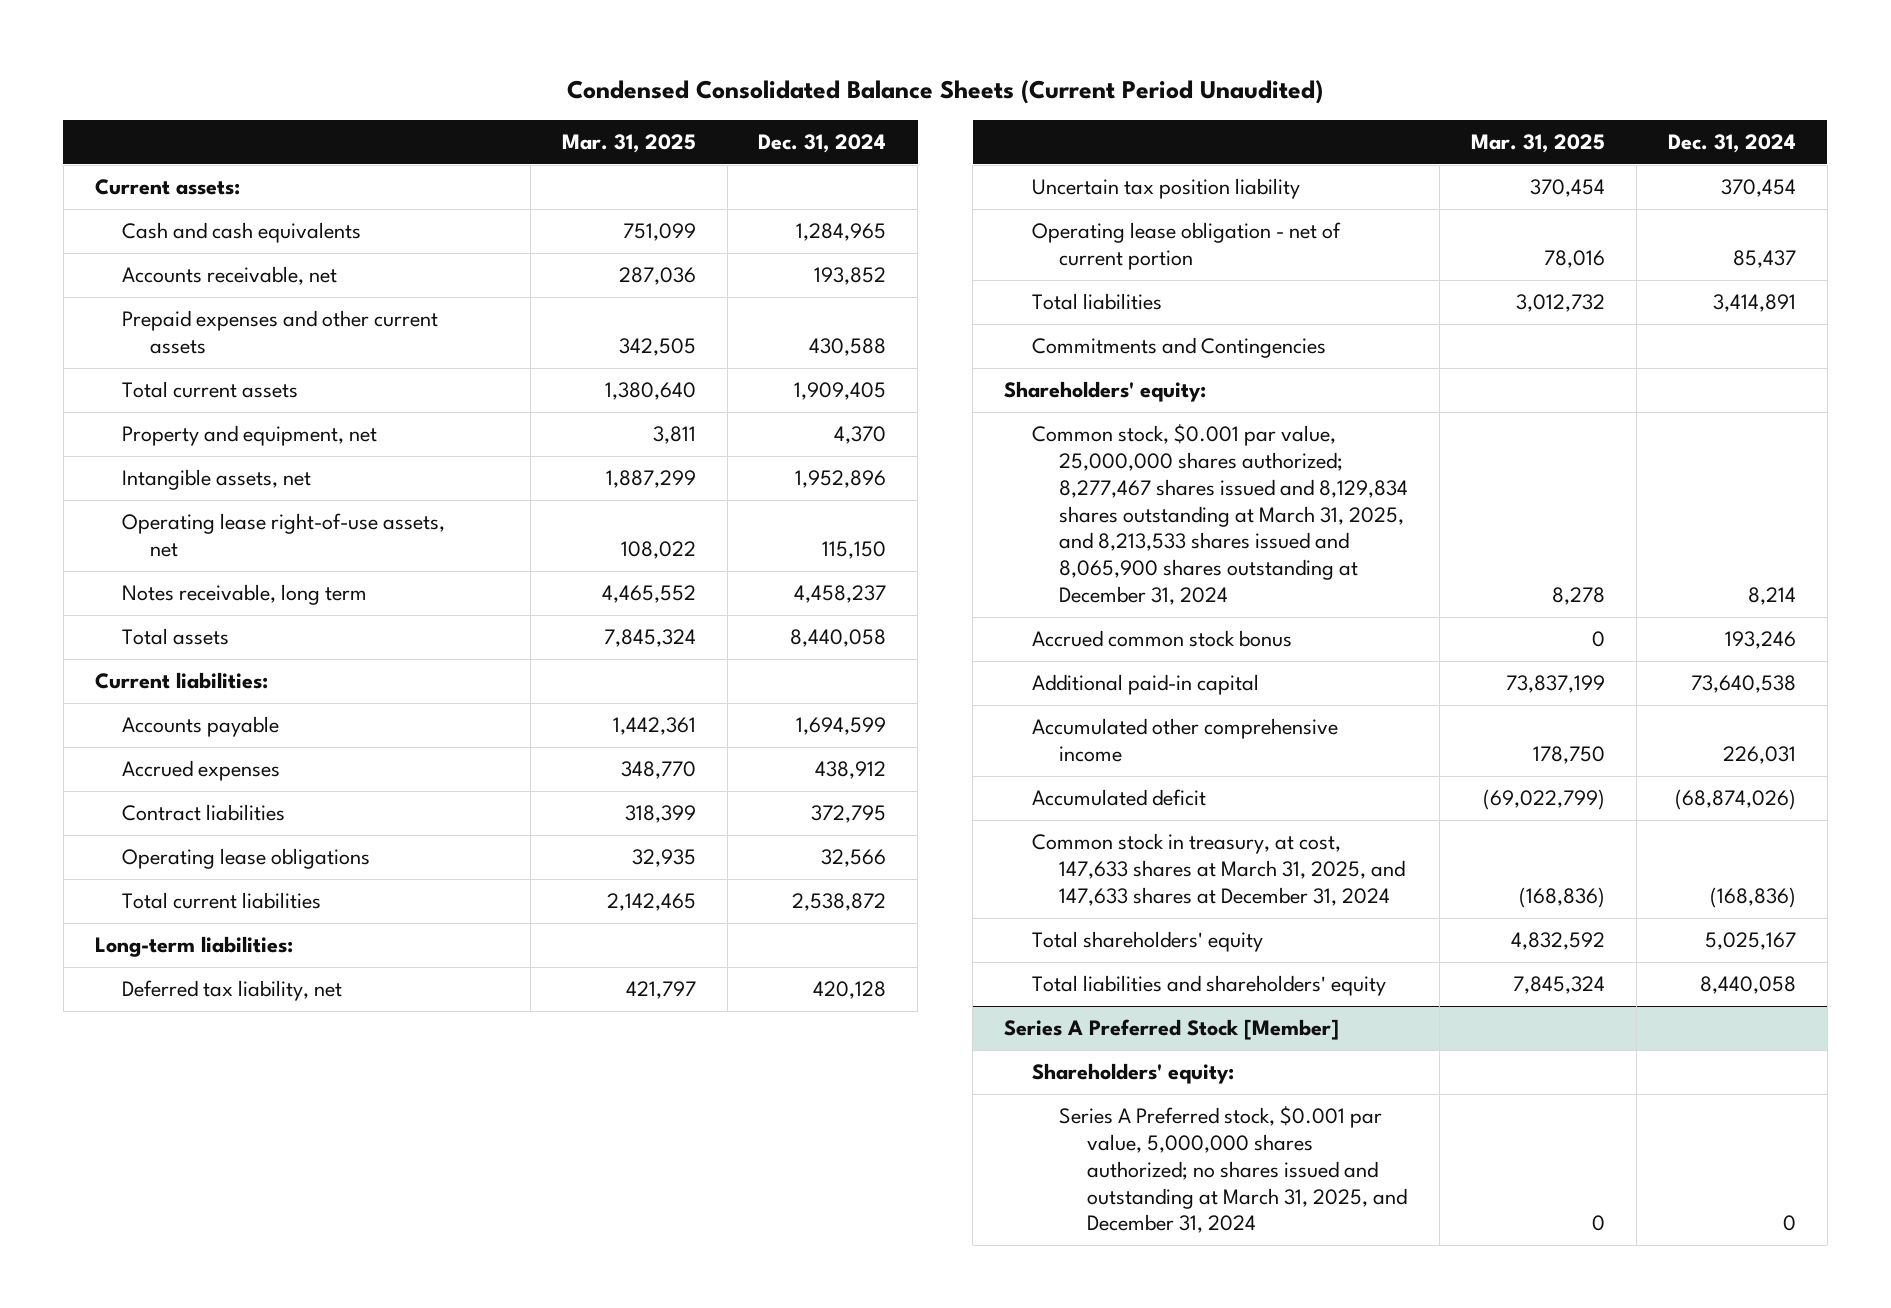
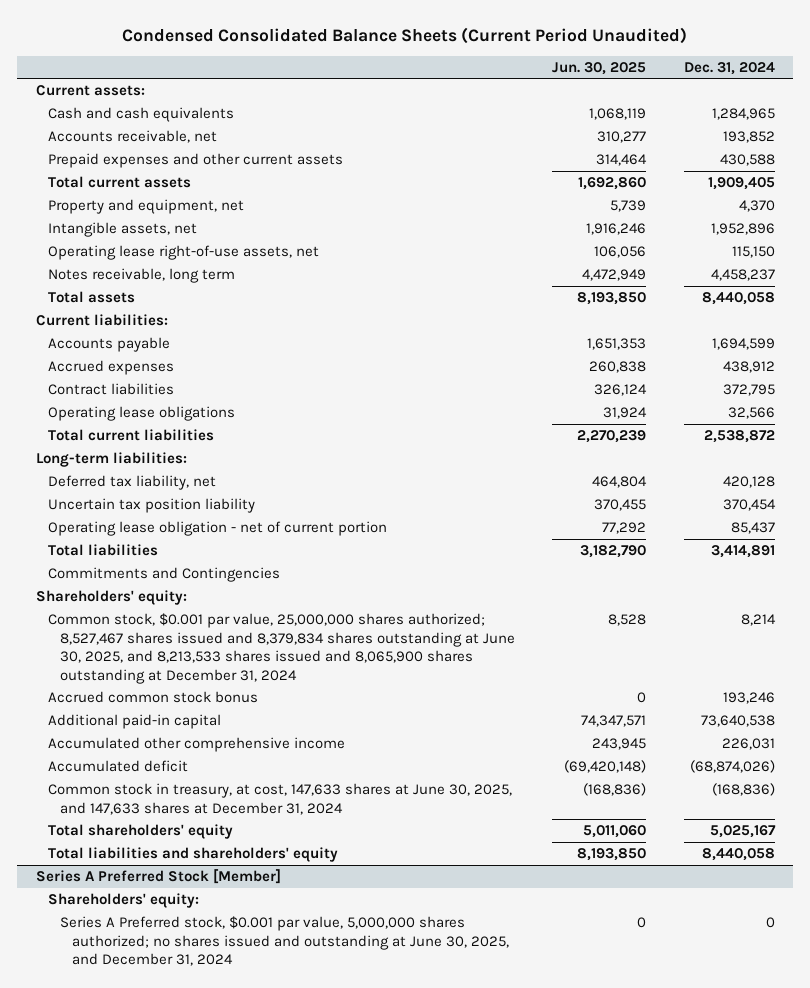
[561,133,696,153] Mar. 31, 2025 -> none
none -> [552,61,647,75] Jun. 30, 2025
[1031,424,1409,605] Common stock, $0.001 par value, 25,000,000 shares authorized; 8,277,467 shares issued and 8,129,834 shares outstanding at March 31, 2025, and 8,213,533 shares issued and 8,065,900 shares outstanding at December 31, 2024 -> [47,613,515,684] Common stock, $0.001 par value, 25,000,000 shares authorized; 8,527,467 shares issued and 8,379,834 shares outstanding at June 30, 2025, and 8,213,533 shares issued and 8,065,900 shares outstanding at December 31, 2024
[1031,833,1406,906] Common stock in treasury, at cost, 147,633 shares at March 31, 2025, and 147,633 shares at December 31, 2024 -> [47,783,512,815] Common stock in treasury, at cost, 147,633 shares at June 30, 2025, and 147,633 shares at December 31, 2024
[1059,1106,1407,1234] Series A Preferred stock, $0.001 par value, 5,000,000 shares authorized; no shares issued and outstanding at March 31, 2025, and December 31, 2024 -> [59,916,509,967] Series A Preferred stock, $0.001 par value, 5,000,000 shares authorized; no shares issued and outstanding at June 30, 2025, and December 31, 2024

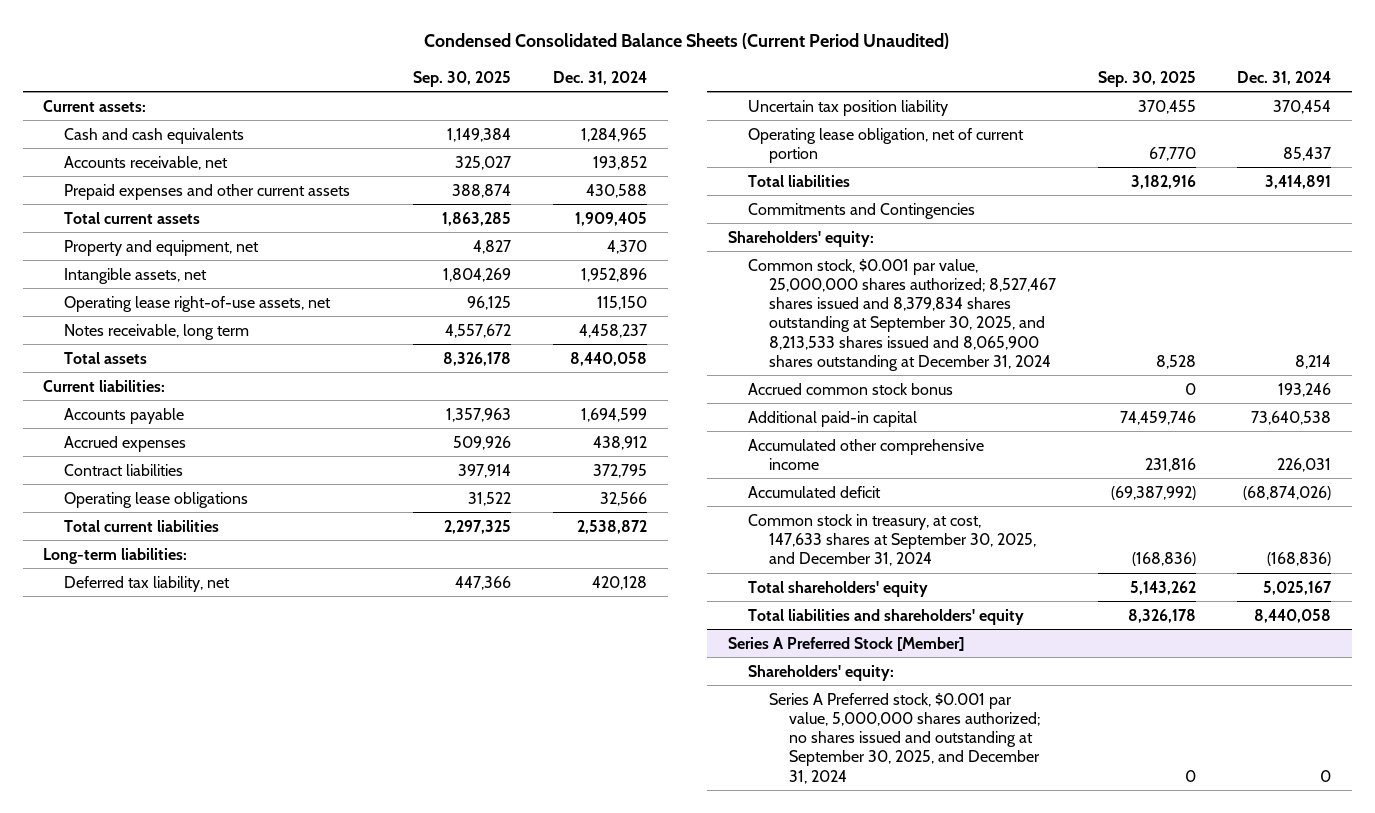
[552,61,647,75] Jun. 30, 2025 -> none
none -> [413,70,512,87] Sep. 30, 2025
[47,521,387,537] Operating lease obligation - net of current portion -> [748,127,1025,163] Operating lease obligation, net of current portion
[47,613,515,684] Common stock, $0.001 par value, 25,000,000 shares authorized; 8,527,467 shares issued and 8,379,834 shares outstanding at June 30, 2025, and 8,213,533 shares issued and 8,065,900 shares outstanding at December 31, 2024 -> [748,258,1056,371] Common stock, $0.001 par value, 25,000,000 shares authorized; 8,527,467 shares issued and 8,379,834 shares outstanding at September 30, 2025, and 8,213,533 shares issued and 8,065,900 shares outstanding at December 31, 2024
[47,783,512,815] Common stock in treasury, at cost, 147,633 shares at June 30, 2025, and 147,633 shares at December 31, 2024 -> [748,513,1036,567] Common stock in treasury, at cost, 147,633 shares at September 30, 2025, and December 31, 2024
[59,916,509,967] Series A Preferred stock, $0.001 par value, 5,000,000 shares authorized; no shares issued and outstanding at June 30, 2025, and December 31, 2024 -> [768,692,1041,784] Series A Preferred stock, $0.001 par value, 5,000,000 shares authorized; no shares issued and outstanding at September 30, 2025, and December 31, 2024

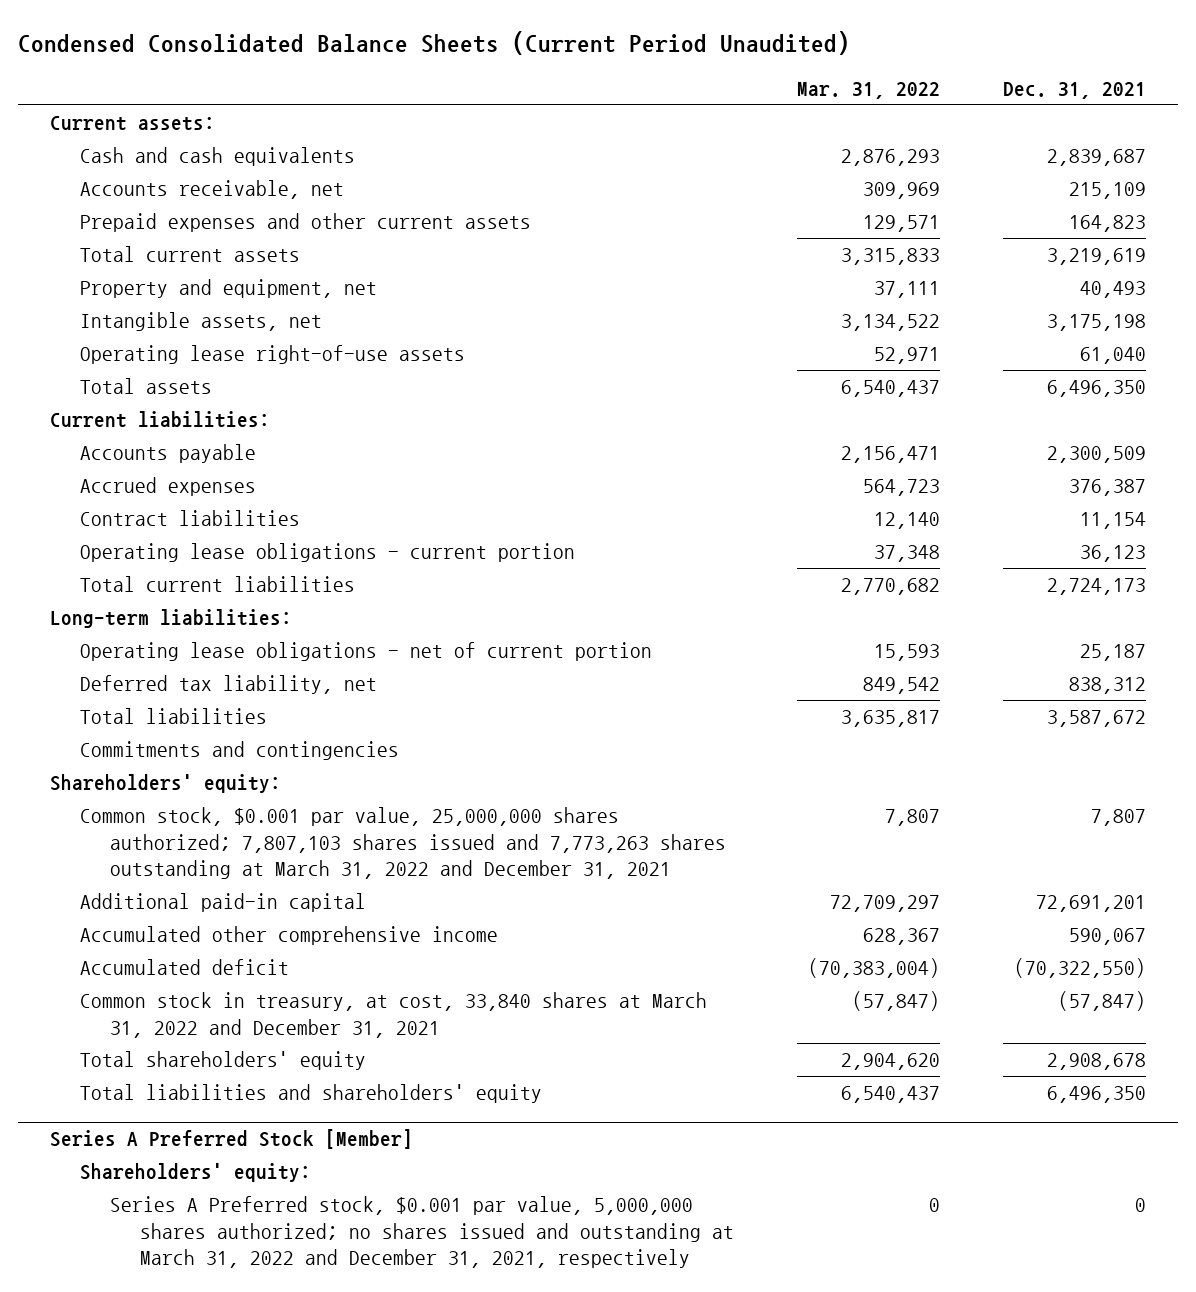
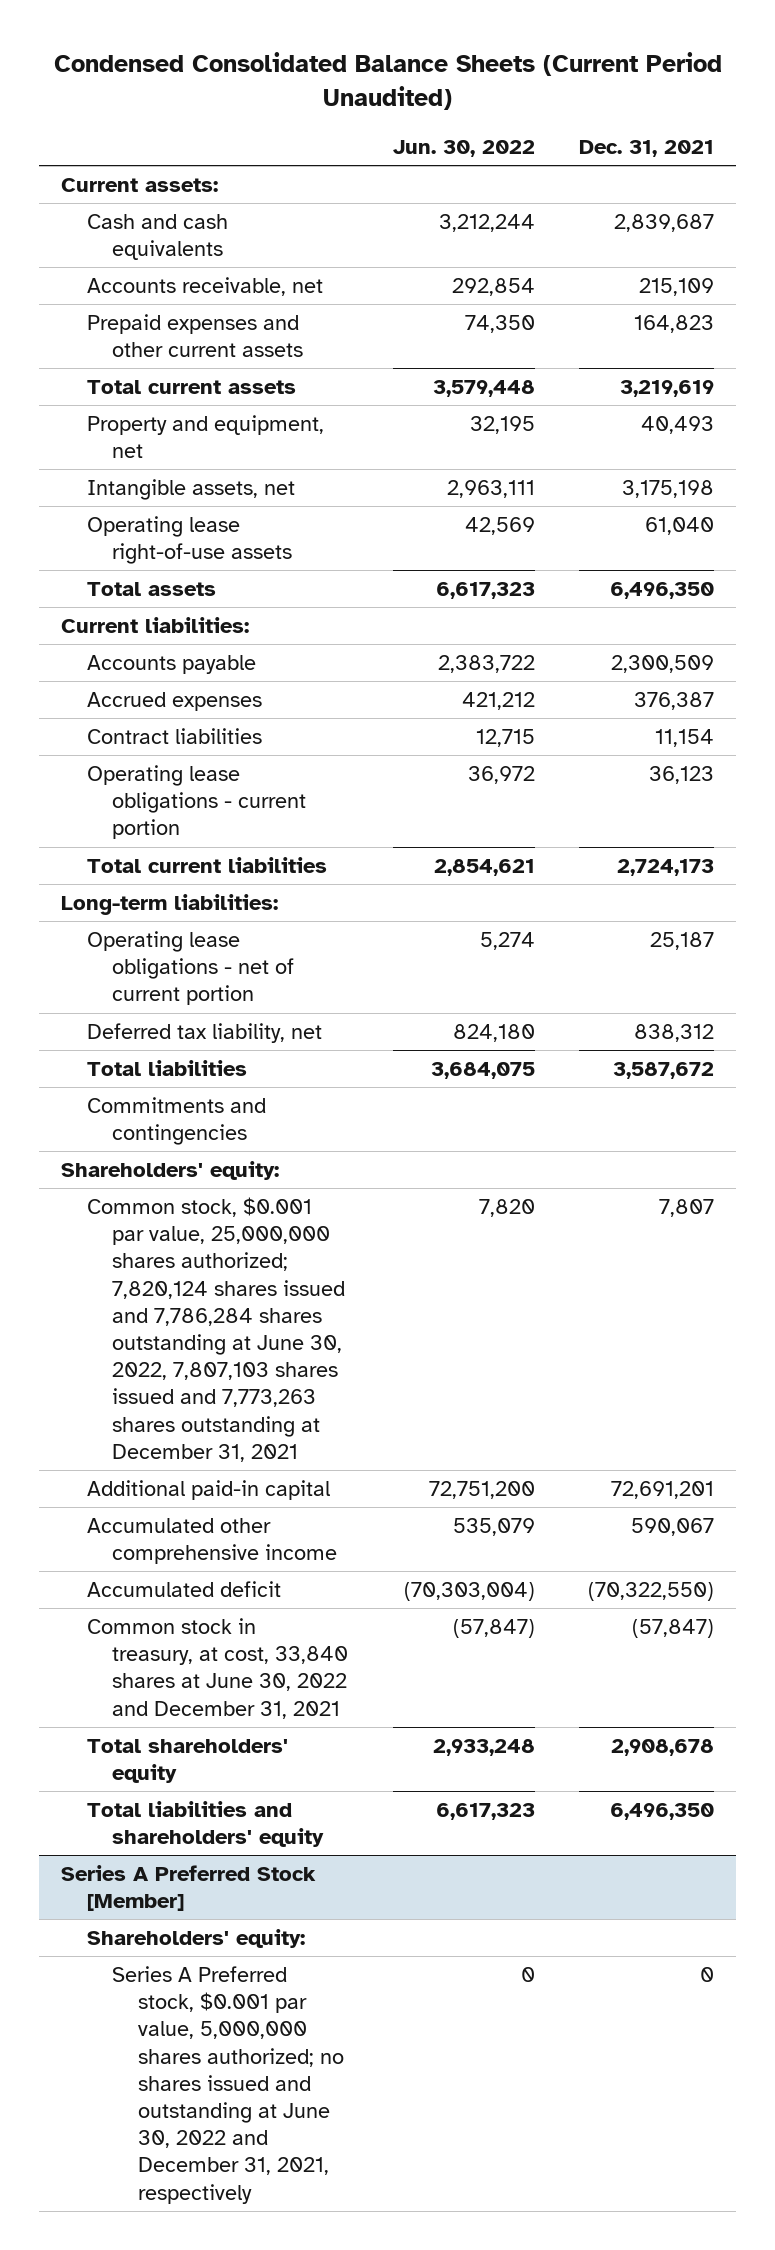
[797,82,941,100] Mar. 31, 2022 -> none
none -> [392,140,535,158] Jun. 30, 2022
[79,807,726,880] Common stock, $0.001 par value, 25,000,000 shares authorized; 7,807,103 shares issued and 7,773,263 shares outstanding at March 31, 2022 and December 31, 2021 -> [86,1197,346,1462] Common stock, $0.001 par value, 25,000,000 shares authorized; 7,820,124 shares issued and 7,786,284 shares outstanding at June 30, 2022, 7,807,103 shares issued and 7,773,263 shares outstanding at December 31, 2021
[79,992,707,1038] Common stock in treasury, at cost, 33,840 shares at March 31, 2022 and December 31, 2021 -> [86,1618,349,1719] Common stock in treasury, at cost, 33,840 shares at June 30, 2022 and December 31, 2021
[109,1196,734,1269] Series A Preferred stock, $0.001 par value, 5,000,000 shares authorized; no shares issued and outstanding at March 31, 2022 and December 31, 2021, respectively -> [112,1966,344,2204] Series A Preferred stock, $0.001 par value, 5,000,000 shares authorized; no shares issued and outstanding at June 30, 2022 and December 31, 2021, respectively

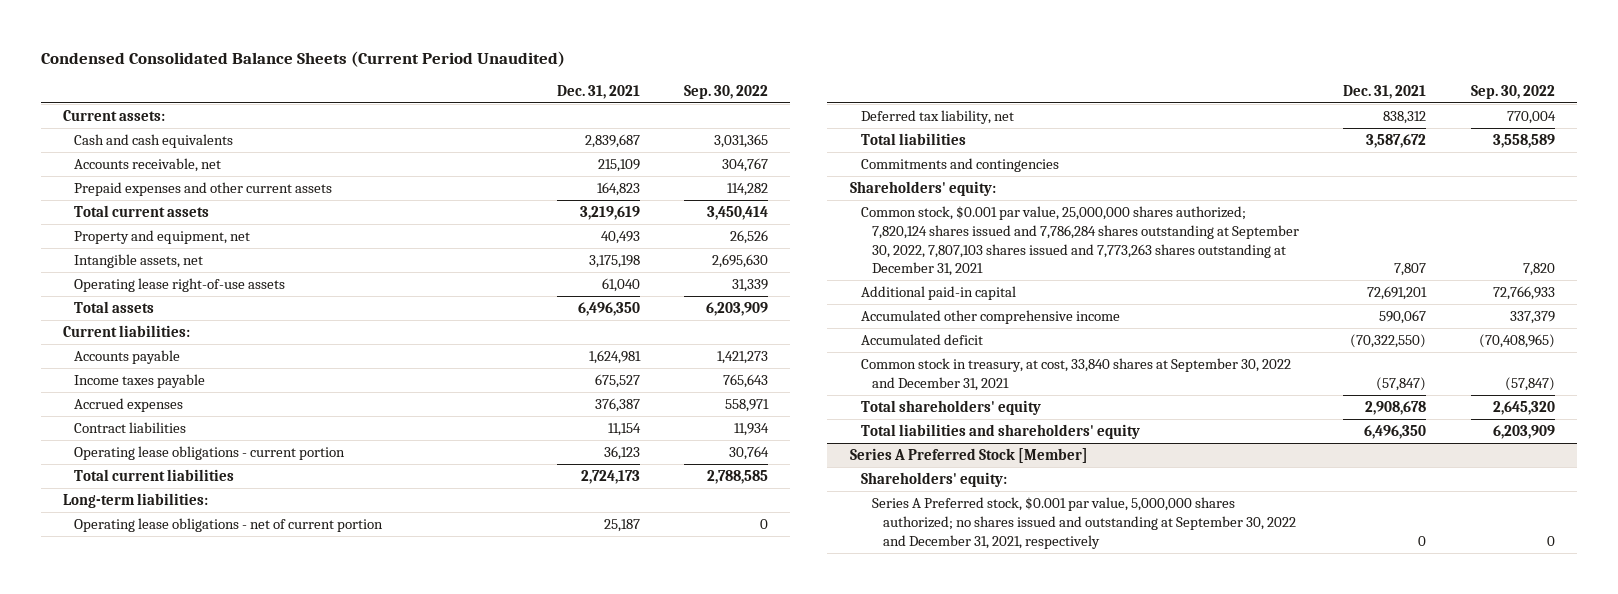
[392,140,535,158] Jun. 30, 2022 -> none
none -> [684,84,769,99] Sep. 30, 2022
[611,655,715,674] 2,300,509 -> [588,350,641,365] 1,624,981
none -> [74,374,206,389] Income taxes payable
[86,1197,346,1462] Common stock, $0.001 par value, 25,000,000 shares authorized; 7,820,124 shares issued and 7,786,284 shares outstanding at June 30, 2022, 7,807,103 shares issued and 7,773,263 shares outstanding at December 31, 2021 -> [860,206,1299,277] Common stock, $0.001 par value, 25,000,000 shares authorized; 7,820,124 shares issued and 7,786,284 shares outstanding at September 30, 2022, 7,807,103 shares issued and 7,773,263 shares outstanding at December 31, 2021
[86,1618,349,1719] Common stock in treasury, at cost, 33,840 shares at June 30, 2022 and December 31, 2021 -> [860,358,1291,391] Common stock in treasury, at cost, 33,840 shares at September 30, 2022 and December 31, 2021
[112,1966,344,2204] Series A Preferred stock, $0.001 par value, 5,000,000 shares authorized; no shares issued and outstanding at June 30, 2022 and December 31, 2021, respectively -> [871,497,1297,549] Series A Preferred stock, $0.001 par value, 5,000,000 shares authorized; no shares issued and outstanding at September 30, 2022 and December 31, 2021, respectively

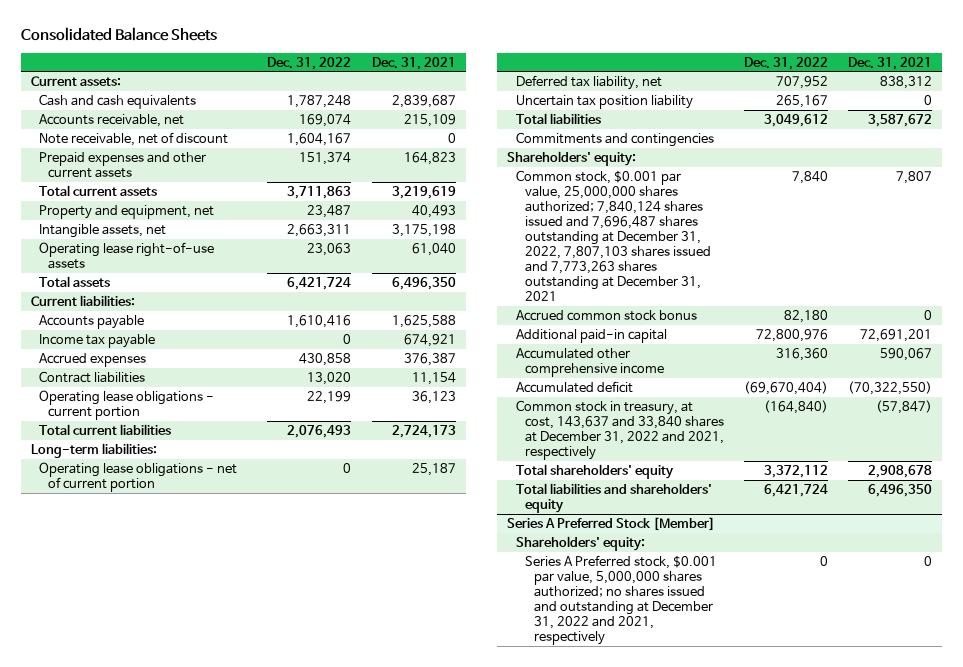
[40,50,565,67] Condensed Consolidated Balance Sheets (Current Period Unaudited) -> [20,27,217,42] Consolidated Balance Sheets
[684,84,769,99] Sep. 30, 2022 -> none
none -> [267,56,352,70] Dec. 31, 2022
none -> [39,131,229,146] Note receivable, net of discount
[588,350,641,365] 1,624,981 -> [391,314,456,328] 1,625,588
[74,374,206,389] Income taxes payable -> [39,333,156,348] Income tax payable
[594,374,640,389] 675,527 -> [403,333,456,347] 674,921
none -> [515,94,693,109] Uncertain tax position liability
[860,206,1299,277] Common stock, $0.001 par value, 25,000,000 shares authorized; 7,820,124 shares issued and 7,786,284 shares outstanding at September 30, 2022, 7,807,103 shares issued and 7,773,263 shares outstanding at December 31, 2021 -> [515,169,711,302] Common stock, $0.001 par value, 25,000,000 shares authorized; 7,840,124 shares issued and 7,696,487 shares outstanding at December 31, 2022, 7,807,103 shares issued and 7,773,263 shares outstanding at December 31, 2021
none -> [515,309,697,321] Accrued common stock bonus
[860,358,1291,391] Common stock in treasury, at cost, 33,840 shares at September 30, 2022 and December 31, 2021 -> [515,399,724,460] Common stock in treasury, at cost, 143,637 and 33,840 shares at December 31, 2022 and 2021, respectively
[871,497,1297,549] Series A Preferred stock, $0.001 par value, 5,000,000 shares authorized; no shares issued and outstanding at September 30, 2022 and December 31, 2021, respectively -> [524,554,717,645] Series A Preferred stock, $0.001 par value, 5,000,000 shares authorized; no shares issued and outstanding at December 31, 2022 and 2021, respectively

